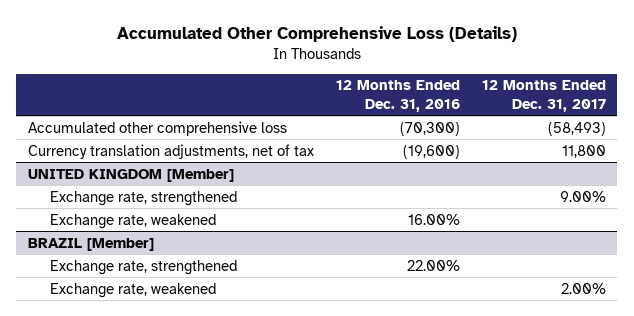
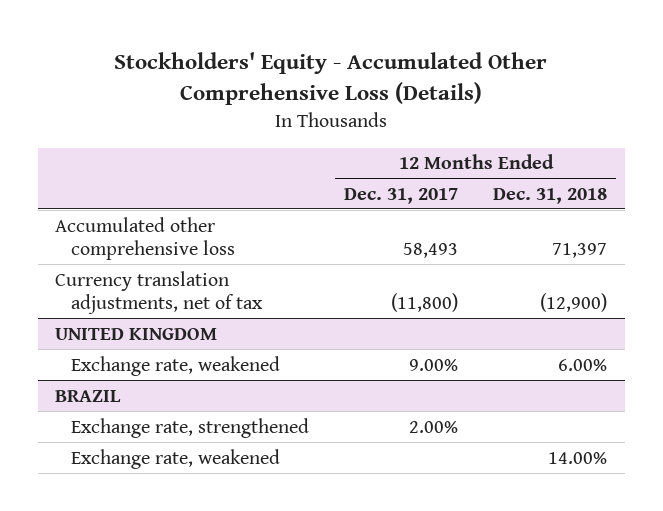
[116,26,517,43] Accumulated Other Comprehensive Loss (Details) -> [114,52,548,106] Stockholders' Equity - Accumulated Other Comprehensive Loss (Details)
[335,80,460,112] 12 Months Ended Dec. 31, 2016 -> none
none -> [493,187,608,204] Dec. 31, 2018
[548,121,607,136] (58,493) -> [403,243,459,259] 58,493
[562,144,607,158] 11,800 -> [391,293,459,313] (11,800)
[27,168,234,182] UNITED KINGDOM [Member] -> [55,327,218,340] UNITED KINGDOM
none -> [70,355,280,376] Exchange rate, weakened
none -> [55,389,122,402] BRAZIL
[560,190,607,202] 9.00% -> [409,420,459,433] 2.00%
[27,237,154,251] BRAZIL [Member] -> none
[49,259,237,275] Exchange rate, strengthened -> none
[49,282,216,298] Exchange rate, weakened -> none

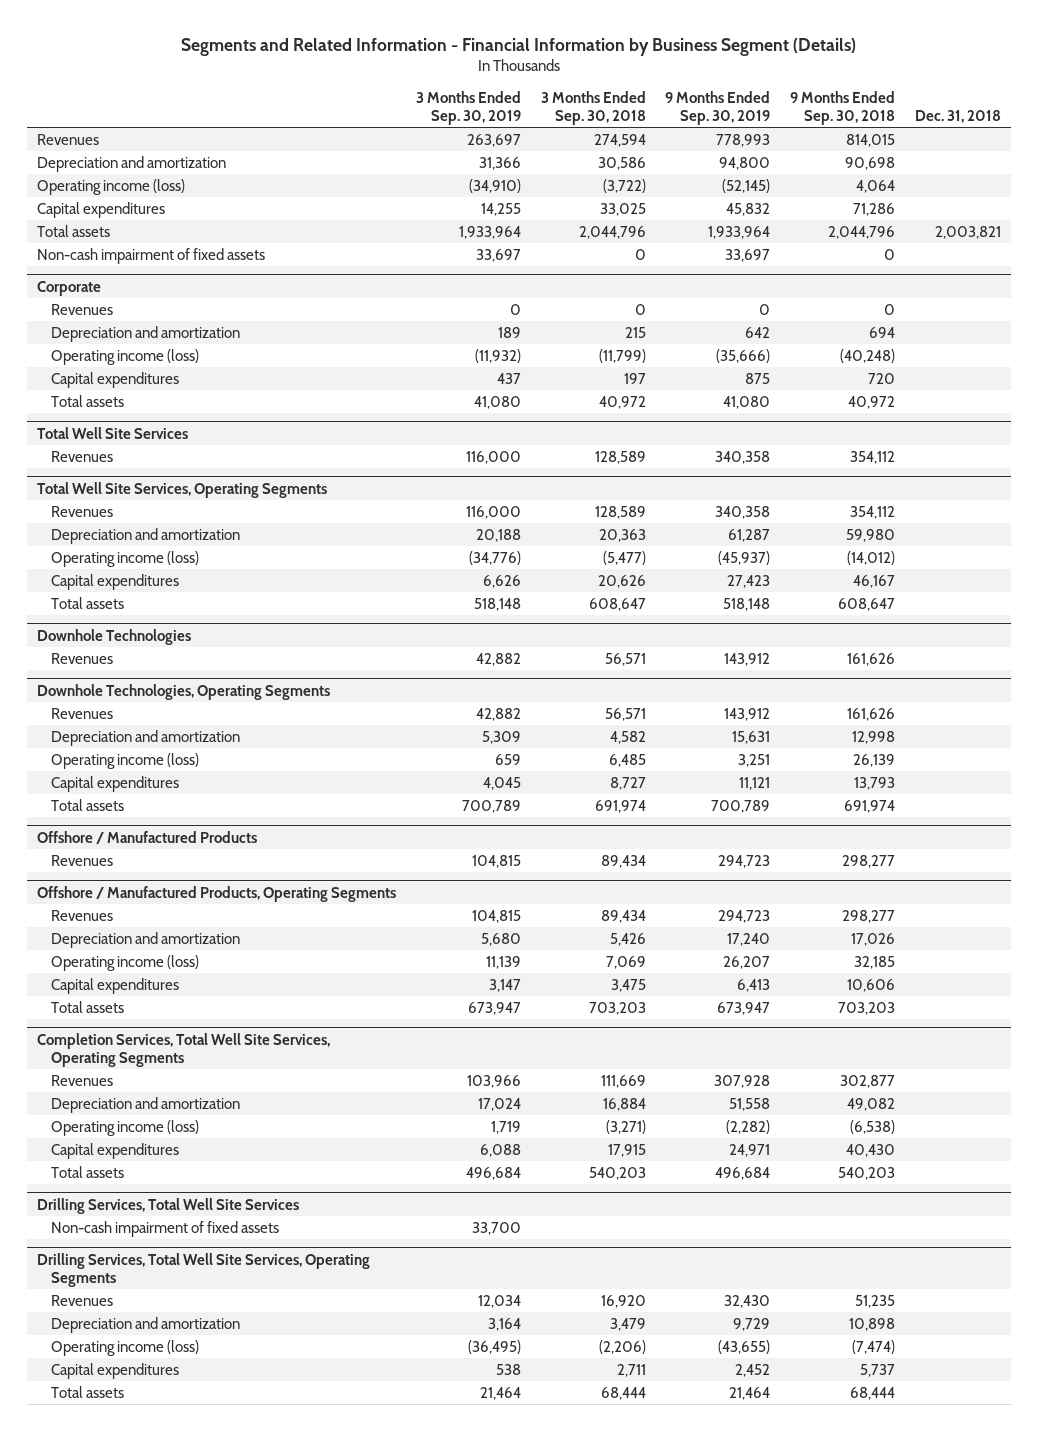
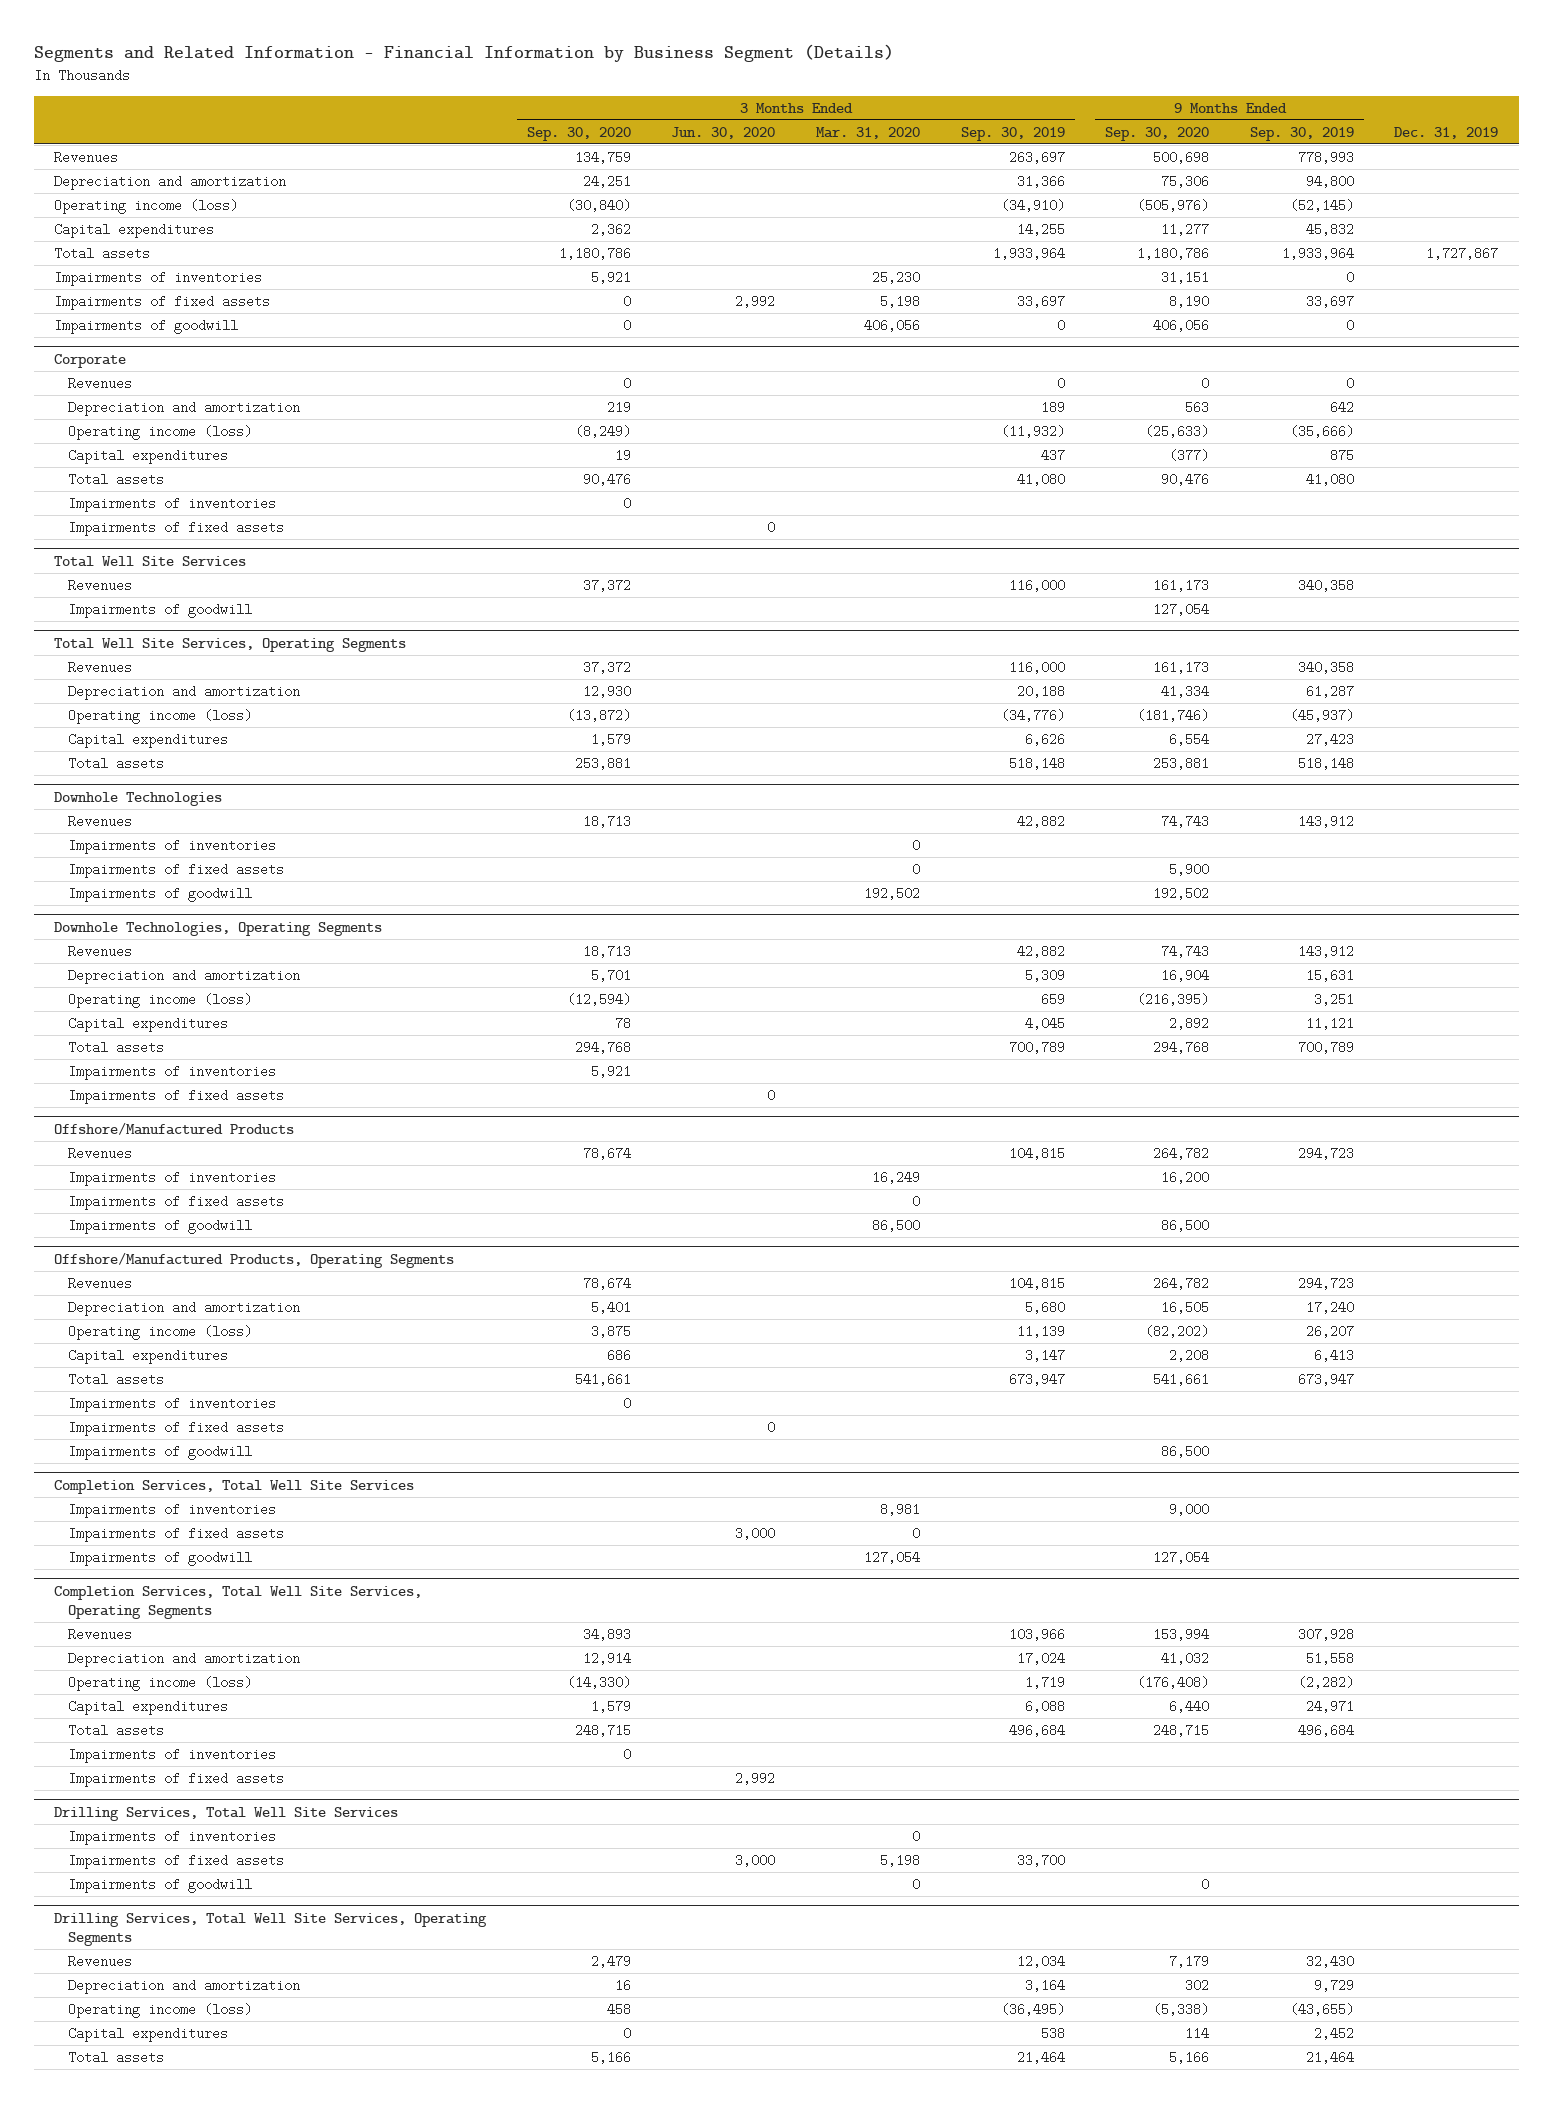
[540,91,646,125] 3 Months Ended Sep. 30, 2018 -> none
[789,91,895,125] 9 Months Ended Sep. 30, 2018 -> none
[914,109,1001,123] Dec. 31, 2018 -> none
none -> [526,126,631,141] Sep. 30, 2020
none -> [671,126,776,139] Jun. 30, 2020
none -> [815,126,920,139] Mar. 31, 2020
none -> [1105,126,1210,141] Sep. 30, 2020
none -> [1394,126,1499,139] Dec. 31, 2019
none -> [54,270,263,286] Impairments of inventories
[37,248,266,265] Non-cash impairment of fixed assets -> [54,294,271,310] Impairments of fixed assets
none -> [54,318,239,334] Impairments of goodwill
none -> [68,496,277,512] Impairments of inventories
none -> [68,520,285,536] Impairments of fixed assets
none -> [68,602,253,618] Impairments of goodwill
none -> [68,838,277,854] Impairments of inventories
none -> [68,862,285,878] Impairments of fixed assets
none -> [68,886,253,902] Impairments of goodwill
none -> [68,1064,277,1080] Impairments of inventories
none -> [68,1088,285,1104] Impairments of fixed assets
[37,830,258,844] Offshore / Manufactured Products -> [54,1121,295,1135] Offshore/Manufactured Products
none -> [68,1170,277,1186] Impairments of inventories
none -> [68,1194,285,1210] Impairments of fixed assets
none -> [68,1218,253,1234] Impairments of goodwill
[37,885,397,902] Offshore / Manufactured Products, Operating Segments -> [54,1251,455,1268] Offshore/Manufactured Products, Operating Segments
none -> [68,1396,277,1412] Impairments of inventories
none -> [68,1420,285,1436] Impairments of fixed assets
none -> [68,1444,253,1460] Impairments of goodwill
none -> [54,1479,415,1494] Completion Services, Total Well Site Services
none -> [68,1502,277,1518] Impairments of inventories
none -> [68,1526,285,1542] Impairments of fixed assets
none -> [68,1550,253,1566] Impairments of goodwill
none -> [68,1747,277,1763] Impairments of inventories
none -> [68,1771,285,1787] Impairments of fixed assets
none -> [68,1829,277,1845] Impairments of inventories
[50,1221,279,1238] Non-cash impairment of fixed assets -> [68,1853,285,1869] Impairments of fixed assets
none -> [68,1877,253,1893] Impairments of goodwill

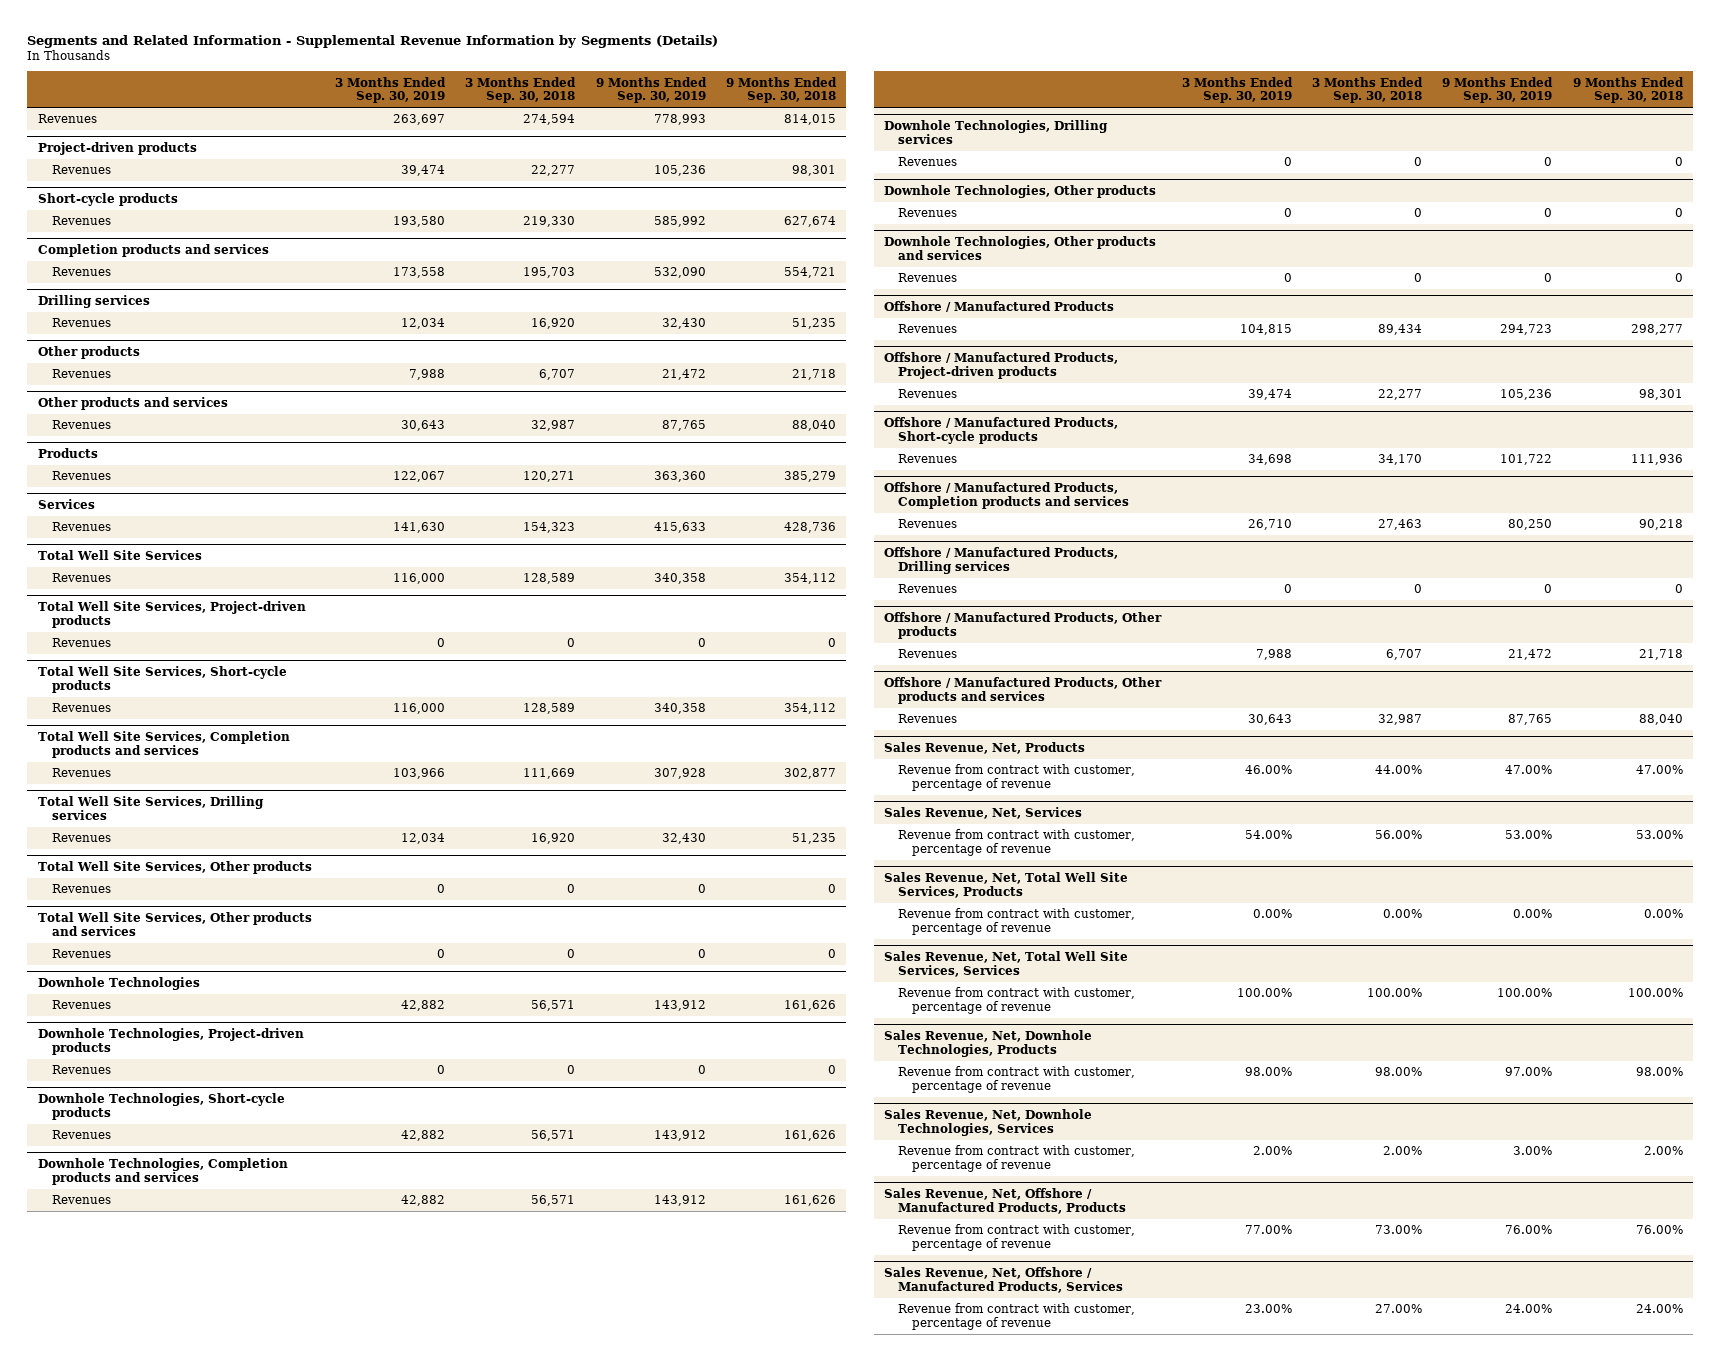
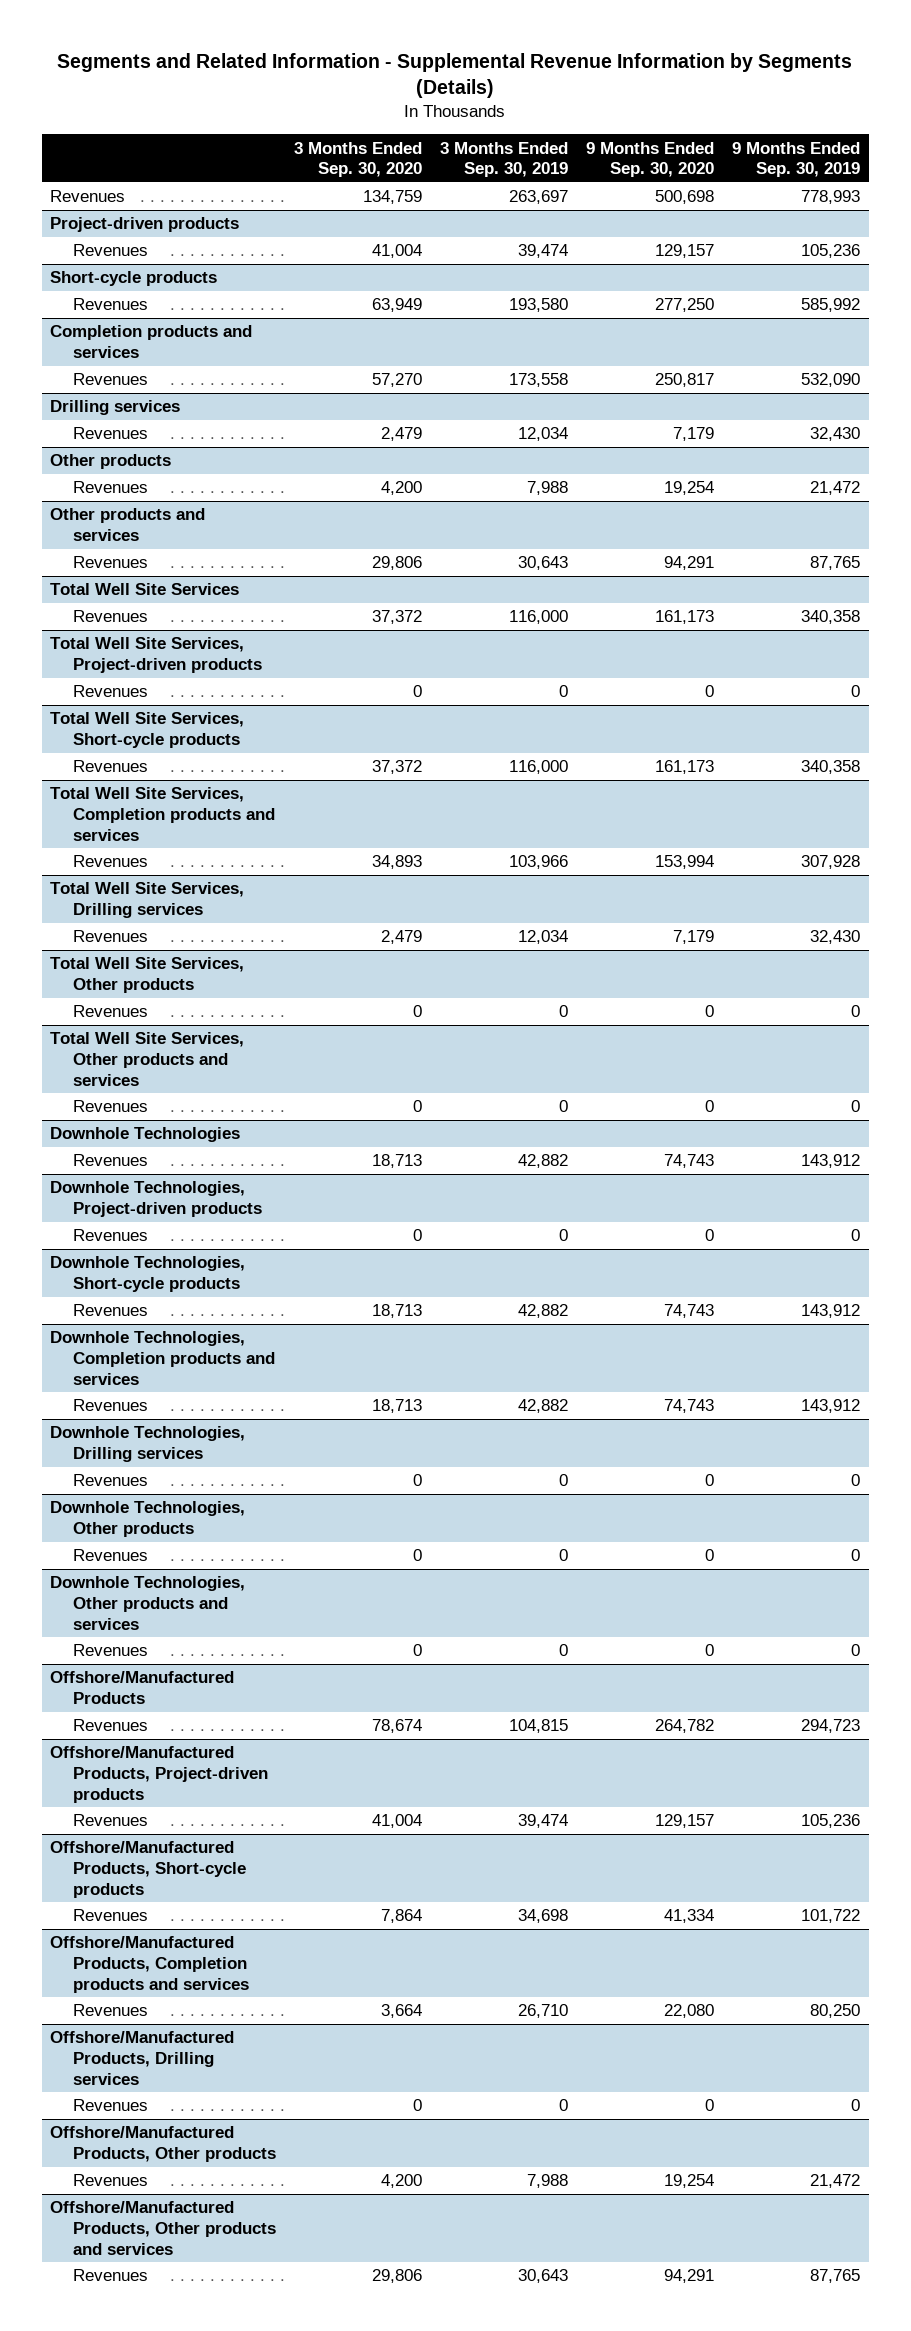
[465,76,577,104] 3 Months Ended Sep. 30, 2018 -> none
[725,76,837,104] 9 Months Ended Sep. 30, 2018 -> none
none -> [294,141,423,178] 3 Months Ended Sep. 30, 2020
none -> [586,141,715,178] 9 Months Ended Sep. 30, 2020
[37,448,98,459] Products -> none
[51,471,111,481] Revenues -> none
[37,499,95,510] Services -> none
[51,522,111,532] Revenues -> none
[884,301,1115,313] Offshore / Manufactured Products -> [50,1671,235,1705] Offshore/Manufactured Products
[884,352,1119,379] Offshore / Manufactured Products, Project-driven products -> [50,1746,269,1803] Offshore/Manufactured Products, Project-driven products
[884,417,1119,444] Offshore / Manufactured Products, Short-cycle products -> [50,1841,247,1898] Offshore/Manufactured Products, Short-cycle products
[884,482,1130,509] Offshore / Manufactured Products, Completion products and services -> [50,1936,250,1993] Offshore/Manufactured Products, Completion products and services
[884,547,1119,574] Offshore / Manufactured Products, Drilling services -> [50,2031,235,2085] Offshore/Manufactured Products, Drilling services
[884,612,1163,639] Offshore / Manufactured Products, Other products -> [50,2126,277,2163] Offshore/Manufactured Products, Other products
[884,677,1163,704] Offshore / Manufactured Products, Other products and services -> [50,2201,277,2255] Offshore/Manufactured Products, Other products and services
[884,742,1086,755] Sales Revenue, Net, Products -> none
[898,764,1136,791] Revenue from contract with customer, percentage of revenue -> none
[884,807,1083,820] Sales Revenue, Net, Services -> none
[898,829,1136,856] Revenue from contract with customer, percentage of revenue -> none
[884,872,1129,898] Sales Revenue, Net, Total Well Site Services, Products -> none
[898,908,1136,935] Revenue from contract with customer, percentage of revenue -> none
[884,951,1129,977] Sales Revenue, Net, Total Well Site Services, Services -> none
[898,987,1136,1014] Revenue from contract with customer, percentage of revenue -> none
[884,1030,1093,1057] Sales Revenue, Net, Downhole Technologies, Products -> none
[898,1066,1136,1093] Revenue from contract with customer, percentage of revenue -> none
[884,1109,1093,1136] Sales Revenue, Net, Downhole Technologies, Services -> none
[898,1145,1136,1172] Revenue from contract with customer, percentage of revenue -> none
[884,1188,1127,1214] Sales Revenue, Net, Offshore / Manufactured Products, Products -> none
[898,1224,1136,1251] Revenue from contract with customer, percentage of revenue -> none
[884,1267,1124,1293] Sales Revenue, Net, Offshore / Manufactured Products, Services -> none
[898,1303,1136,1330] Revenue from contract with customer, percentage of revenue -> none

